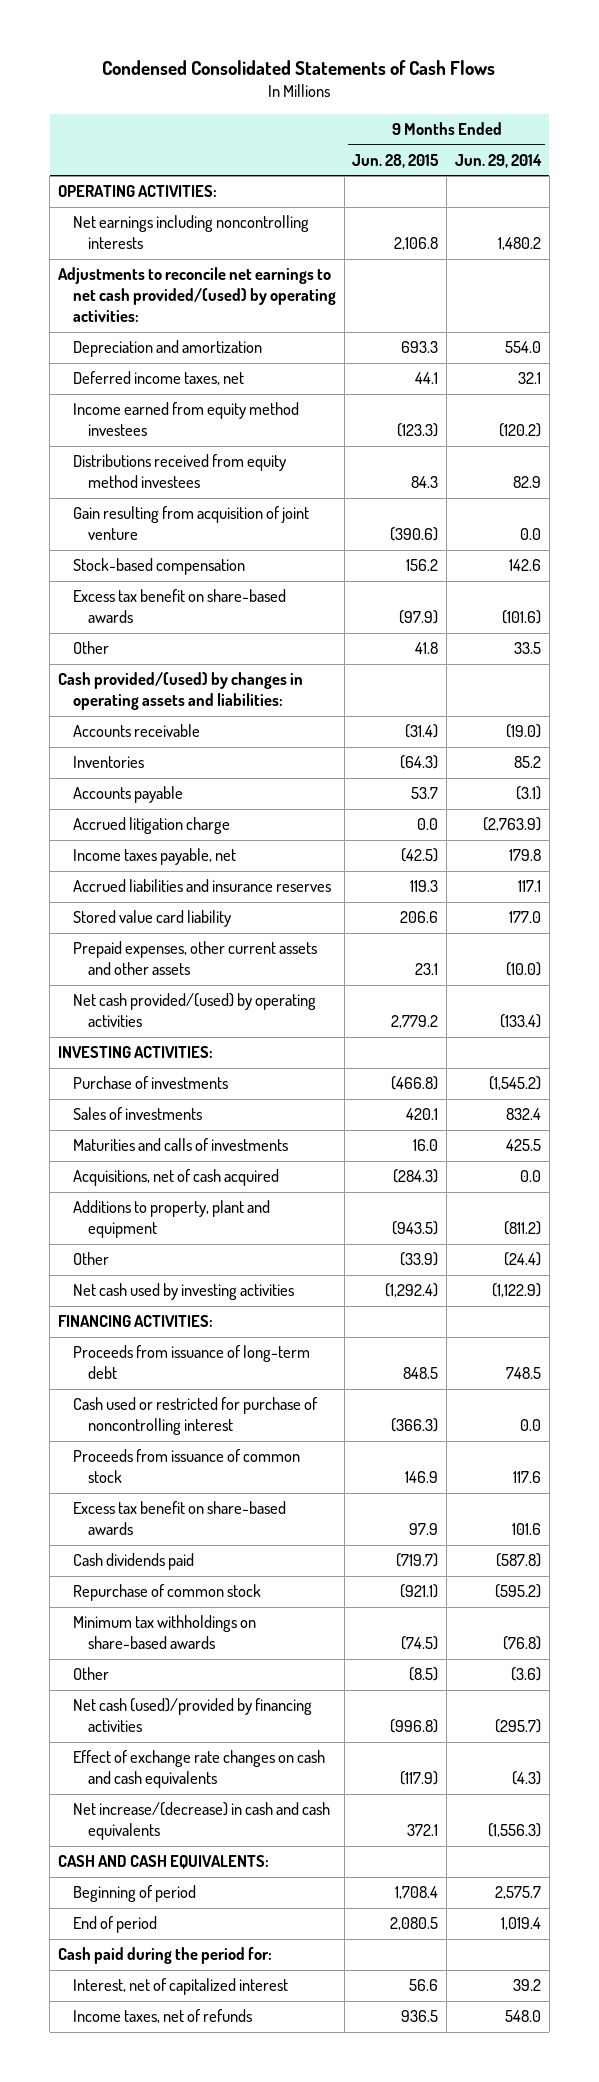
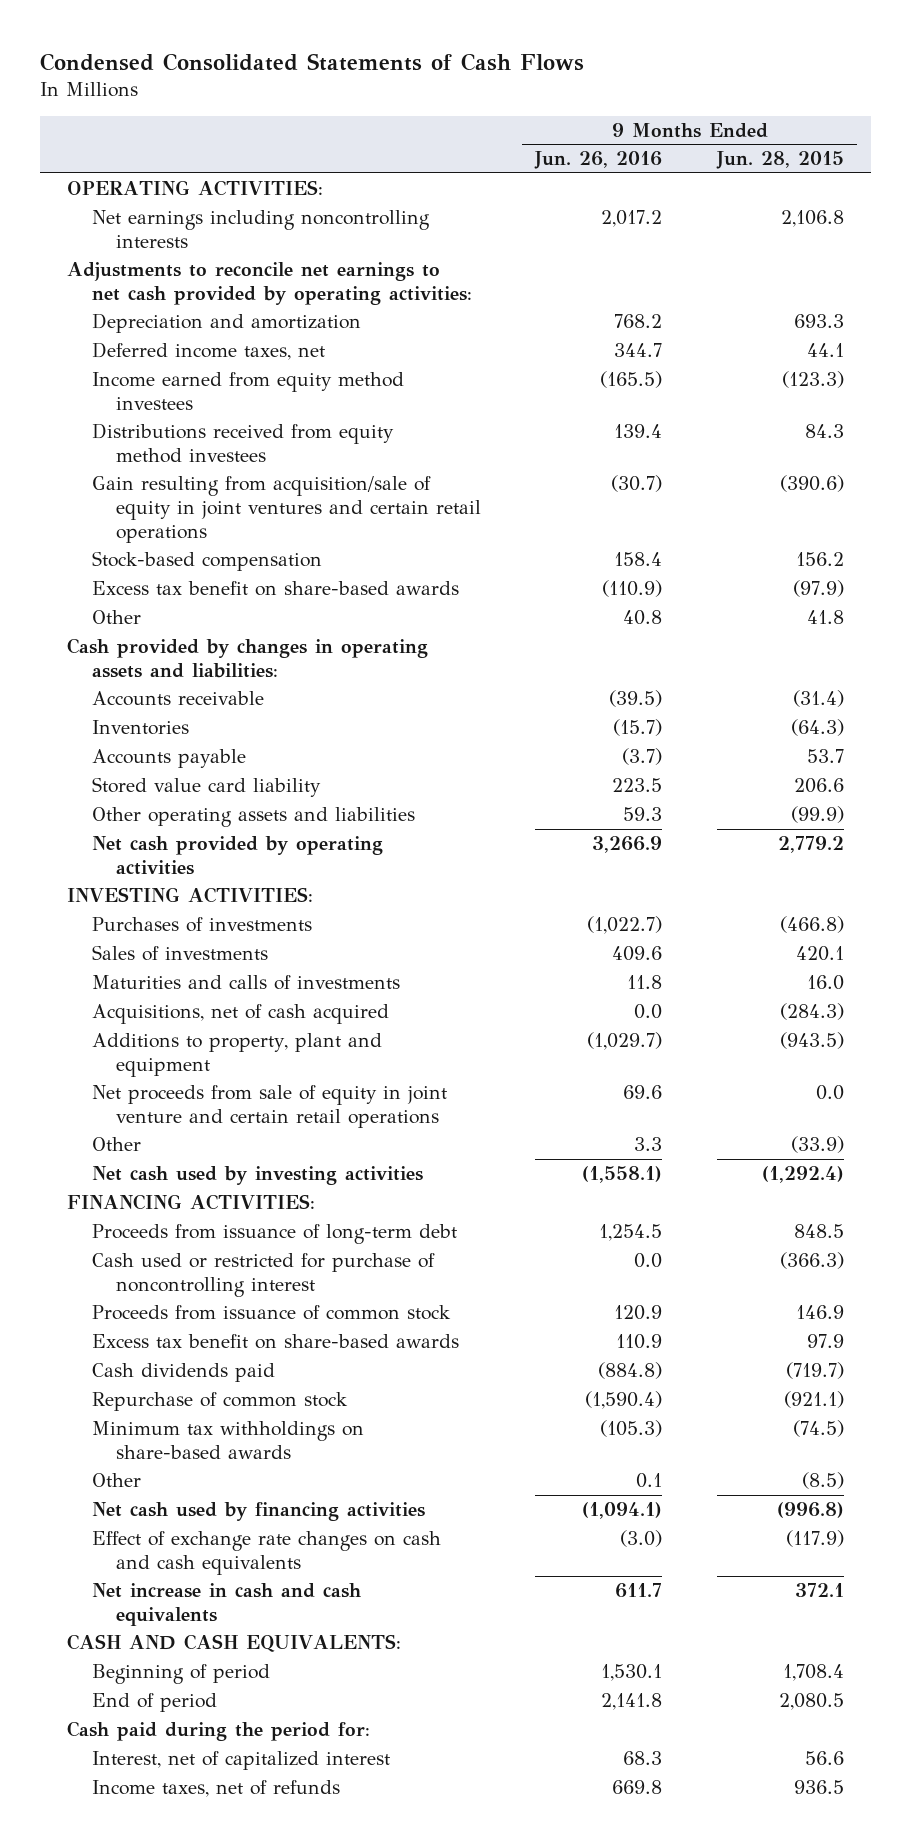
[454,153,542,168] Jun. 29, 2014 -> none
none -> [534,151,663,170] Jun. 26, 2016
[57,267,336,323] Adjustments to reconcile net earnings to net cash provided/(used) by operating activities: -> [67,261,472,305] Adjustments to reconcile net earnings to net cash provided by operating activities:
[72,506,309,541] Gain resulting from acquisition of joint venture -> [91,475,482,543] Gain resulting from acquisition/sale of equity in joint ventures and certain retail operations
[57,672,303,711] Cash provided/(used) by changes in operating assets and liabilities: -> [67,637,429,678] Cash provided by changes in operating assets and liabilities:
[72,817,230,835] Accrued litigation charge -> none
[72,848,236,866] Income taxes payable, net -> none
[72,879,331,893] Accrued liabilities and insurance reserves -> none
[72,941,317,976] Prepaid expenses, other current assets and other assets -> none
none -> [91,806,415,827] Other operating assets and liabilities
[72,993,316,1028] Net cash provided/(used) by operating activities -> [91,835,383,875] Net cash provided by operating activities
[72,1076,228,1090] Purchase of investments -> [91,916,312,932] Purchases of investments
none -> [91,1084,447,1128] Net proceeds from sale of equity in joint venture and certain retail operations
[72,1698,312,1733] Net cash (used)/provided by financing activities -> [91,1501,425,1521] Net cash used by financing activities
[72,1802,330,1841] Net increase/(decrease) in cash and cash equivalents -> [91,1582,361,1626] Net increase in cash and cash equivalents

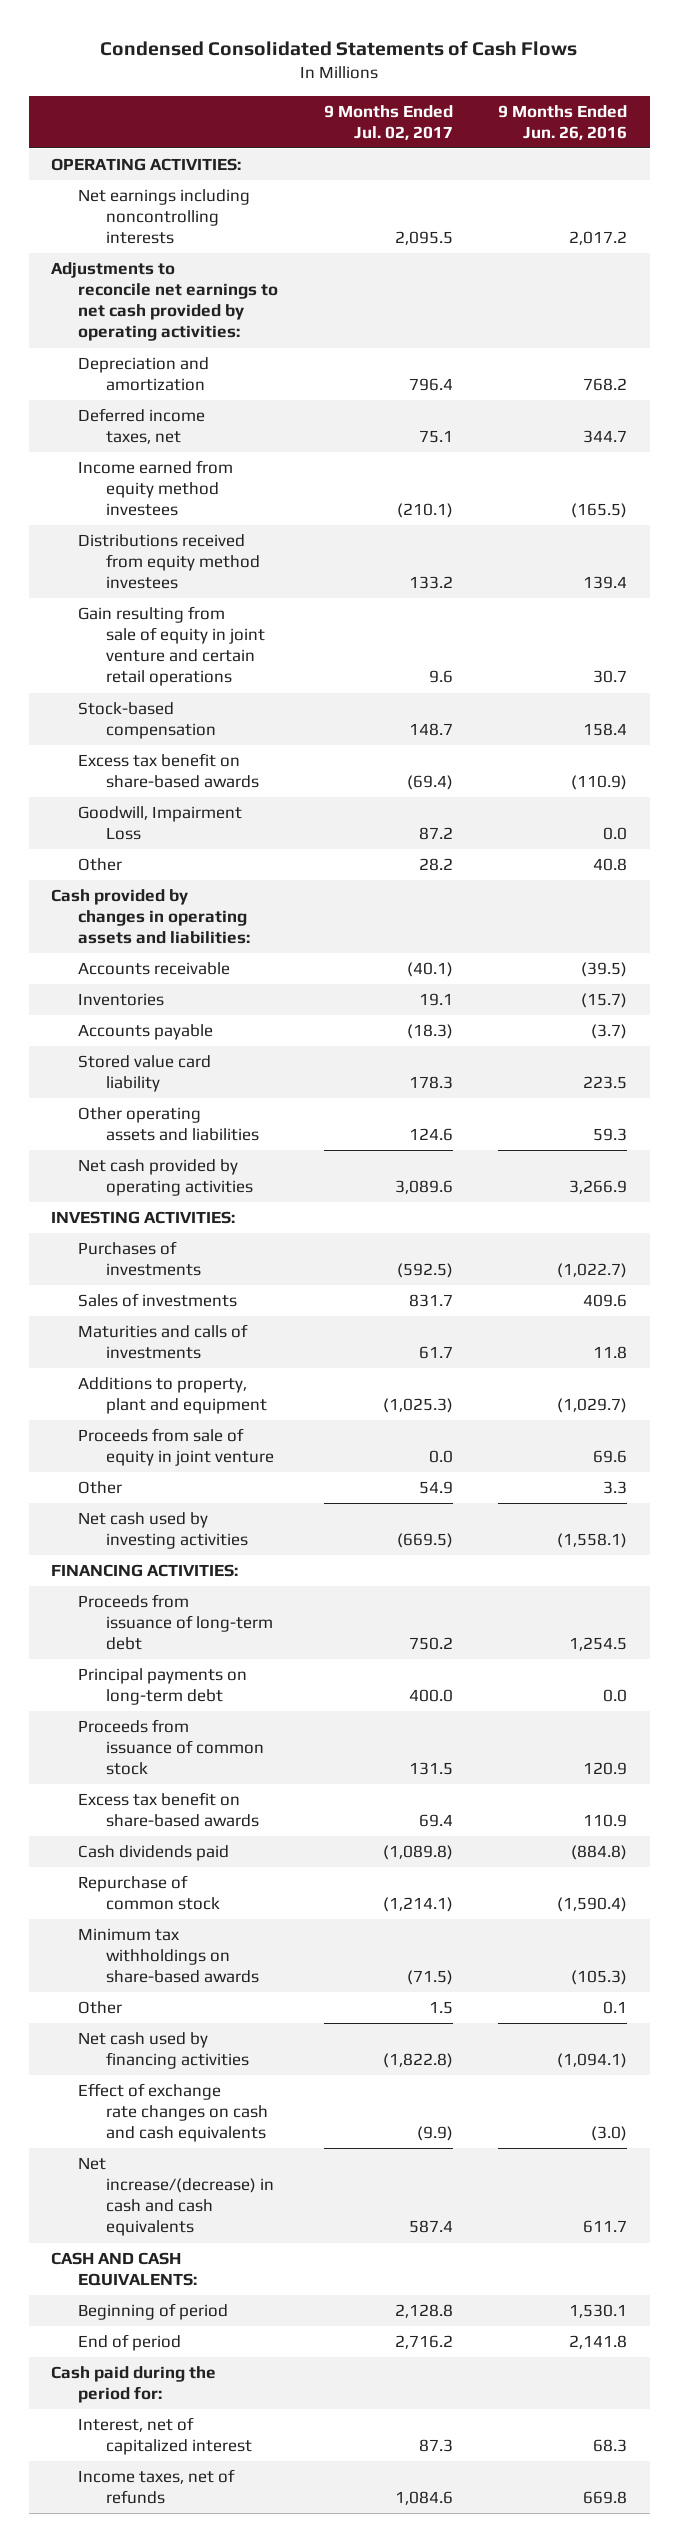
[715,151,844,170] Jun. 28, 2015 -> none
none -> [323,104,453,140] 9 Months Ended Jul. 02, 2017
[91,475,482,543] Gain resulting from acquisition/sale of equity in joint ventures and certain retail operations -> [78,606,265,687] Gain resulting from sale of equity in joint venture and certain retail operations
[611,474,663,492] (30.7) -> [593,670,628,684] 30.7
none -> [78,806,243,841] Goodwill, Impairment Loss
[91,1003,389,1024] Acquisitions, net of cash acquired -> none
[91,1084,447,1128] Net proceeds from sale of equity in joint venture and certain retail operations -> [78,1428,274,1467] Proceeds from sale of equity in joint venture
[91,1252,435,1297] Cash used or restricted for purchase of noncontrolling interest -> none
none -> [78,1668,248,1706] Principal payments on long-term debt
[91,1582,361,1626] Net increase in cash and cash equivalents -> [78,2157,274,2237] Net increase/(decrease) in cash and cash equivalents

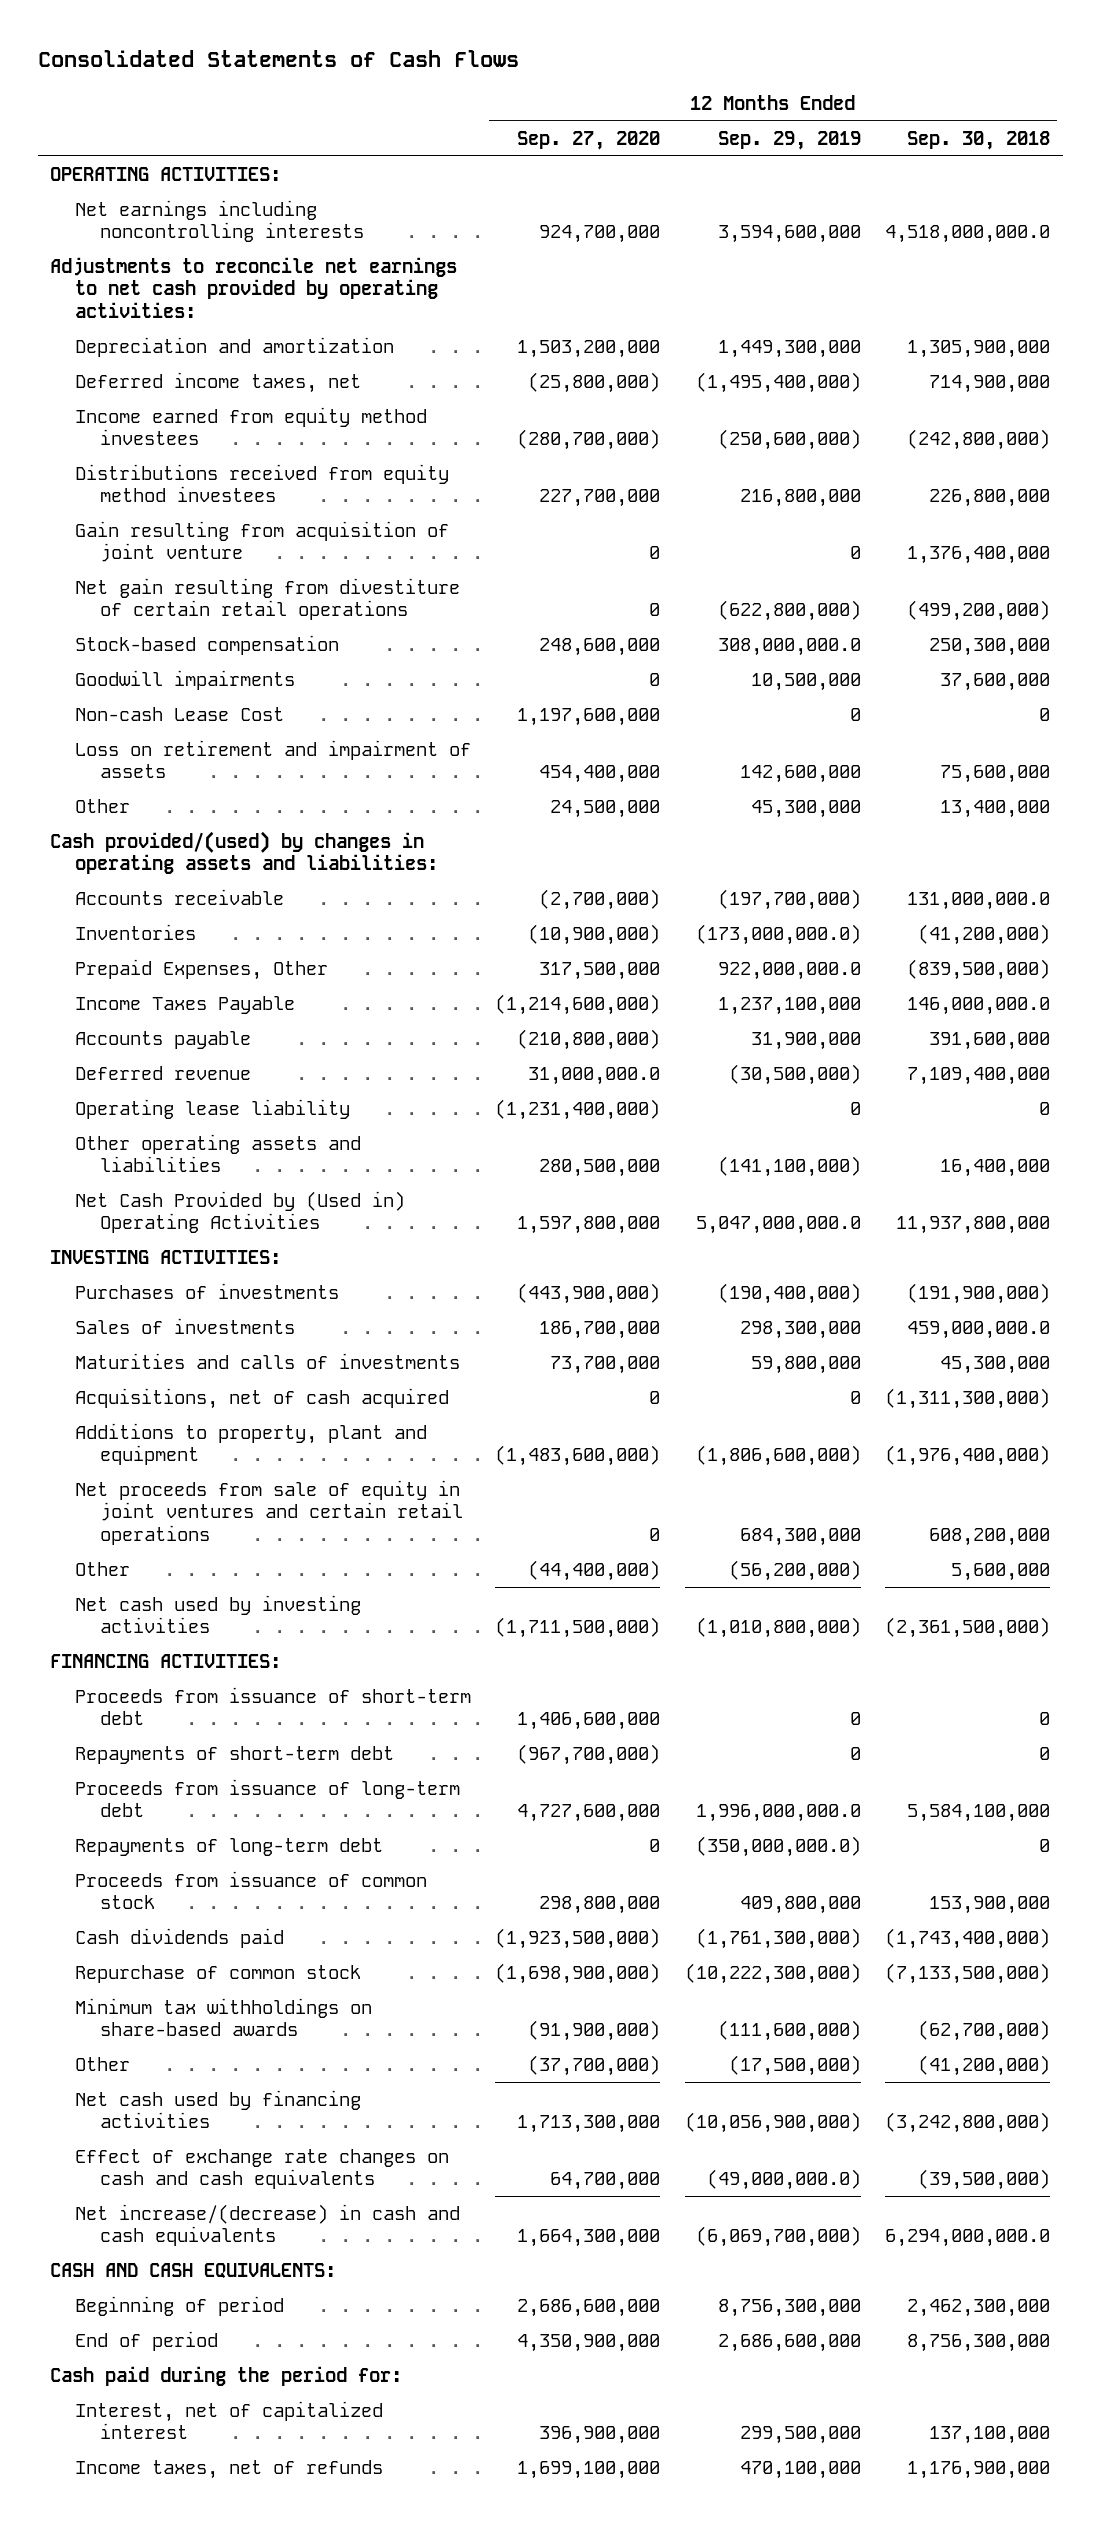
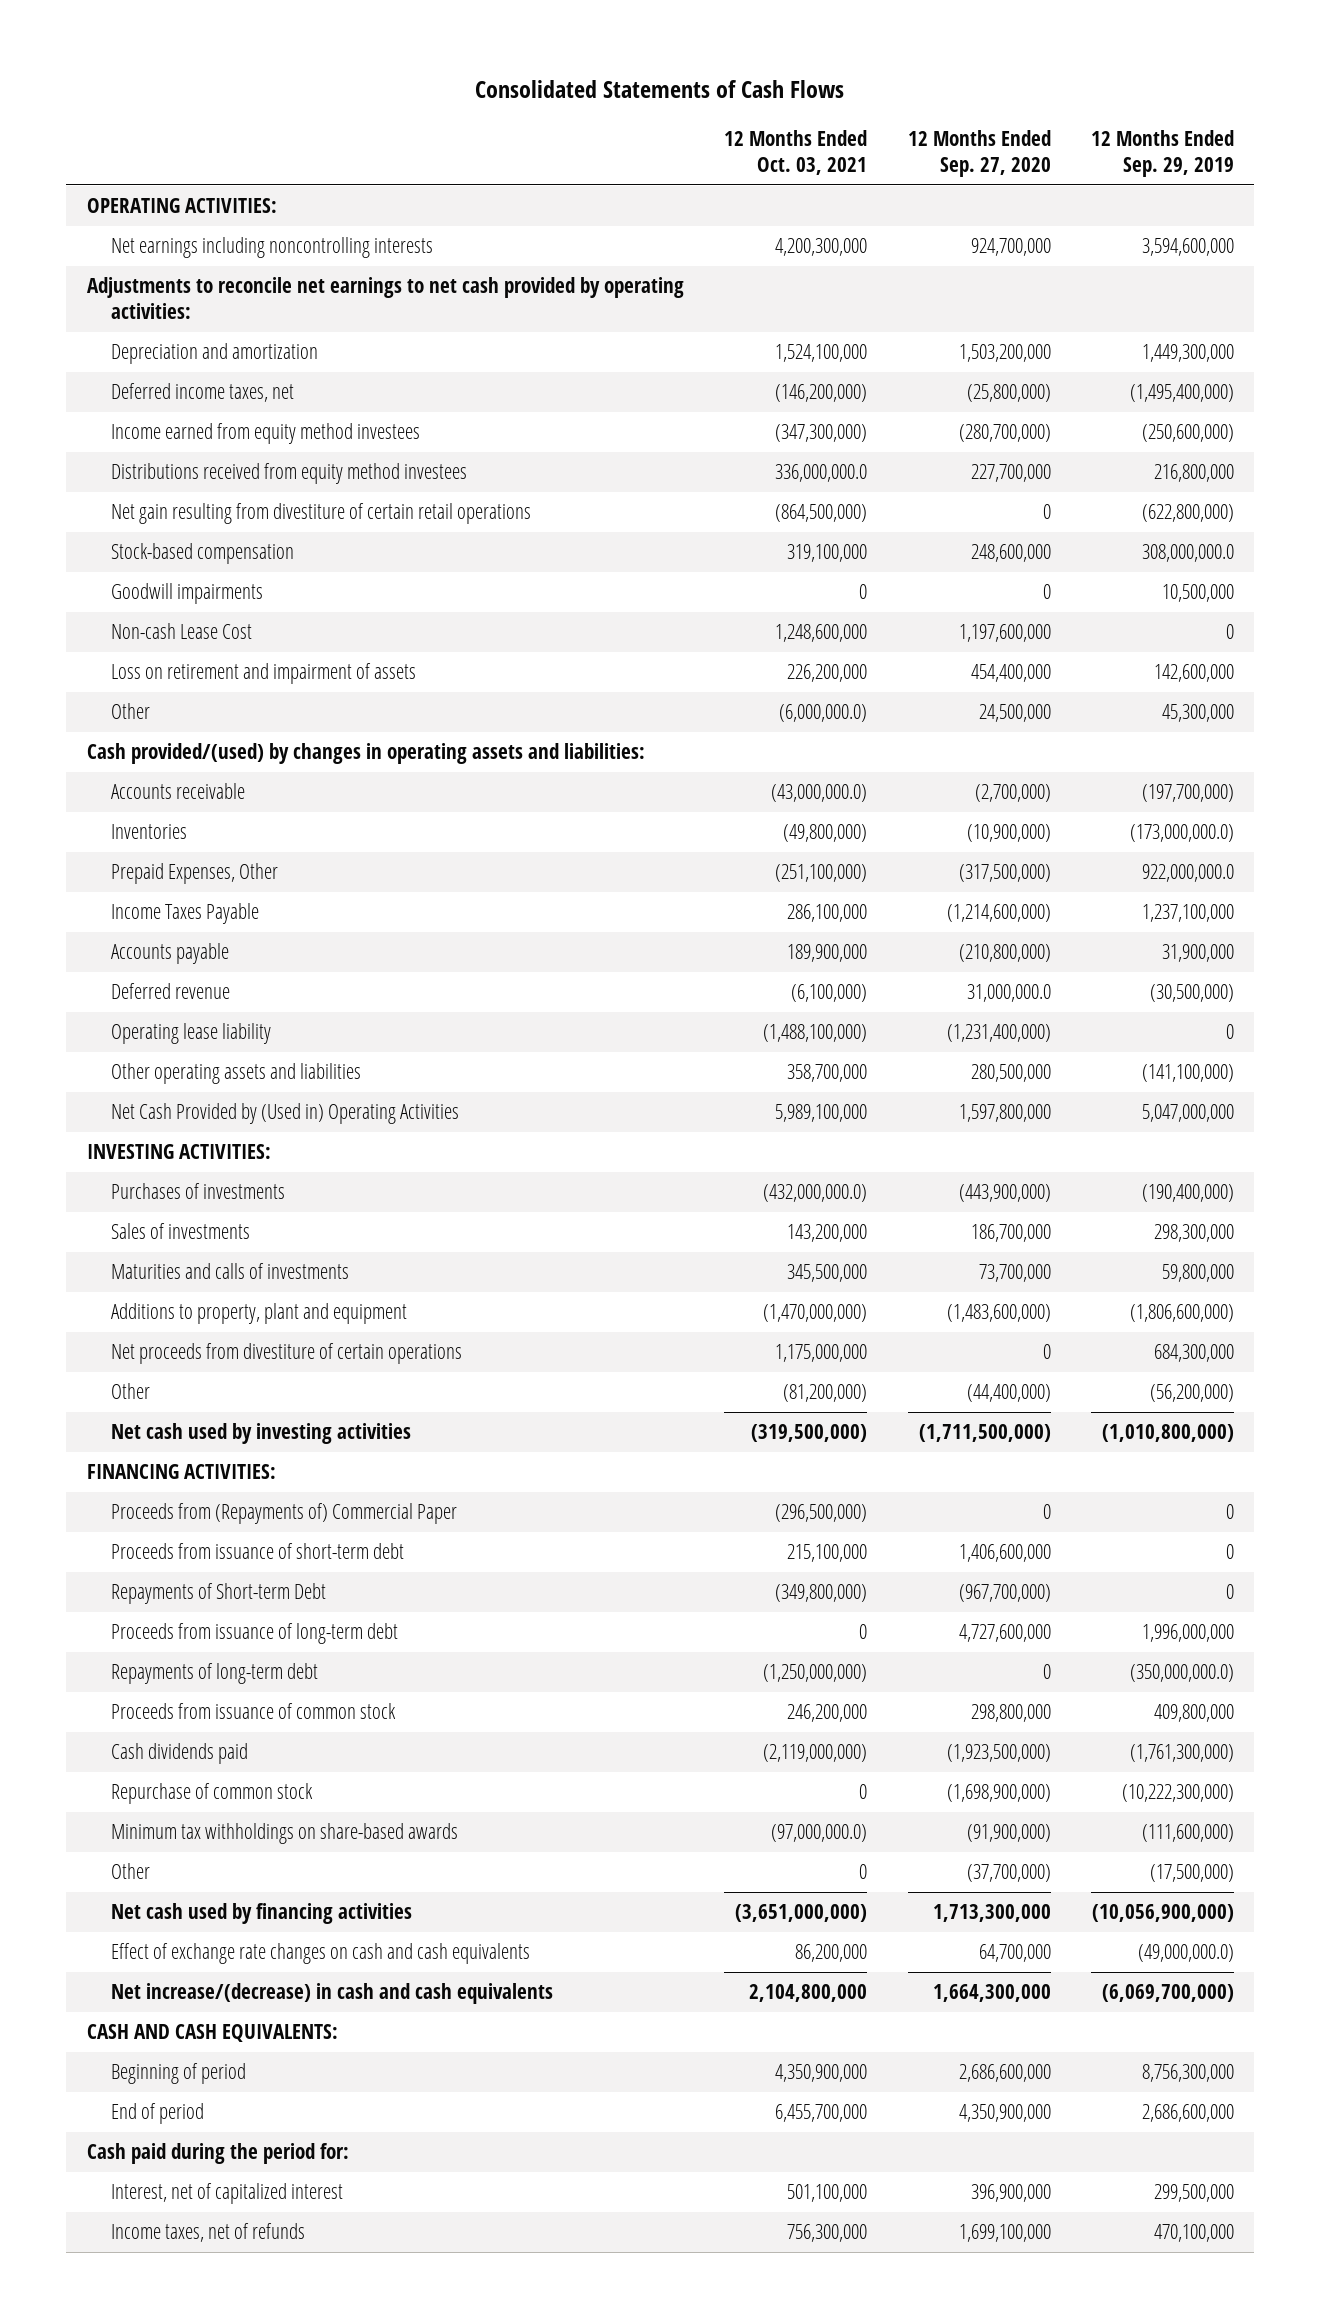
[907,130,1051,150] Sep. 30, 2018 -> none
none -> [724,129,868,176] 12 Months Ended Oct. 03, 2021
[74,521,449,563] Gain resulting from acquisition of joint venture -> none
[539,962,661,981] 317,500,000 -> [958,864,1051,883] (317,500,000)
[695,1216,861,1235] 5,047,000,000.0 -> [1141,1104,1234,1123] 5,047,000,000
[74,1388,449,1410] Acquisitions, net of cash acquired -> none
[74,1480,463,1545] Net proceeds from sale of equity in joint ventures and certain retail operations -> [110,1343,462,1365] Net proceeds from divestiture of certain operations
none -> [110,1503,457,1525] Proceeds from (Repayments of) Commercial Paper
[74,1746,394,1765] Repayments of short-term debt -> [110,1583,326,1605] Repayments of Short-term Debt
[695,1804,861,1823] 1,996,000,000.0 -> [1141,1624,1234,1643] 1,996,000,000

